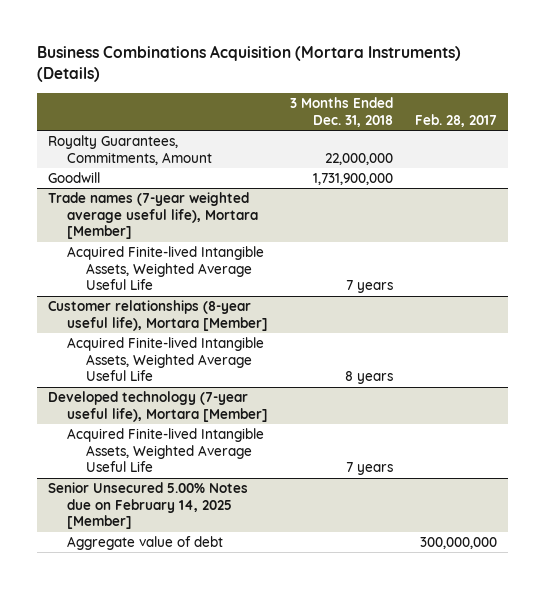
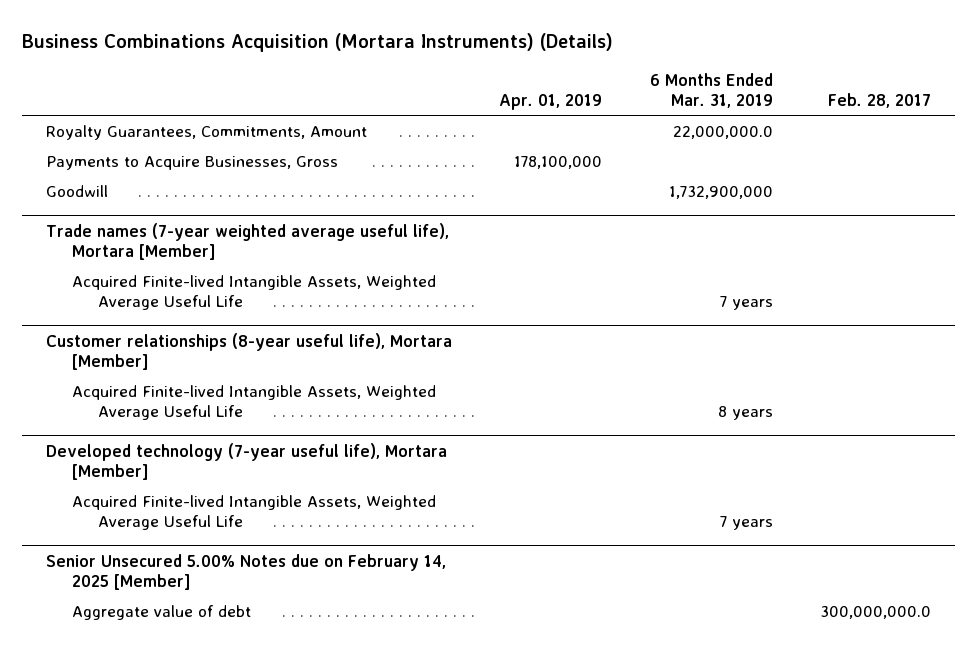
[290,97,394,127] 3 Months Ended Dec. 31, 2018 -> none
none -> [499,94,603,111] Apr. 01, 2019
none -> [649,73,773,109] 6 Months Ended Mar. 31, 2019
none -> [45,155,338,170] Payments to Acquire Businesses, Gross
[420,537,498,550] 300,000,000 -> [820,605,932,619] 300,000,000.0

